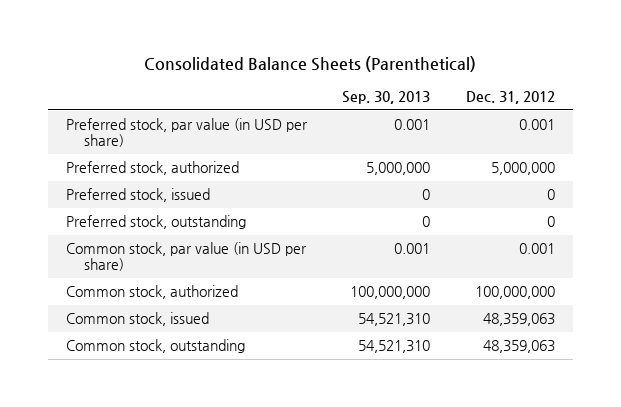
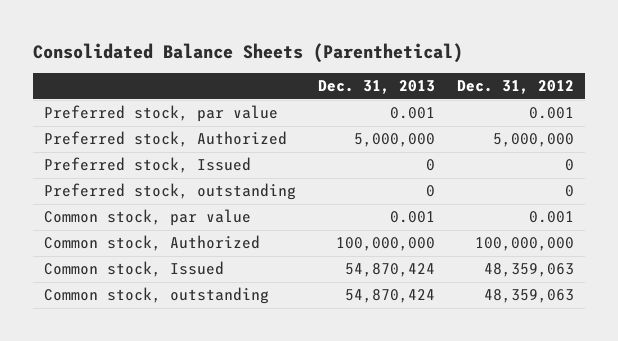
[342,91,431,105] Sep. 30, 2013 -> none
none -> [317,80,435,95] Dec. 31, 2013
[65,118,308,148] Preferred stock, par value (in USD per share) -> [44,105,279,123] Preferred stock, par value
[65,161,239,176] Preferred stock, authorized -> [44,131,288,148] Preferred stock, Authorized
[65,188,210,203] Preferred stock, issued -> [44,157,252,174] Preferred stock, Issued
[65,242,307,272] Common stock, par value (in USD per share) -> [44,209,252,227] Common stock, par value
[65,285,238,300] Common stock, authorized -> [44,235,261,252] Common stock, Authorized
[65,312,209,327] Common stock, issued -> [44,261,225,278] Common stock, Issued

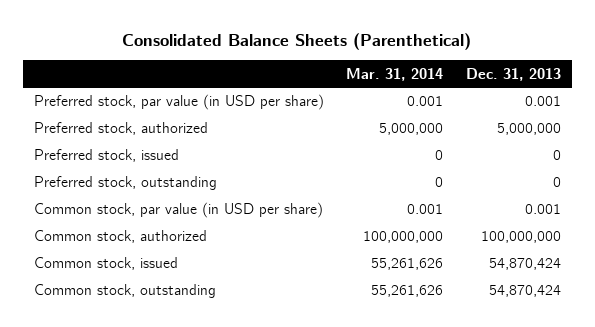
[456,80,574,95] Dec. 31, 2012 -> none
none -> [346,67,444,81] Mar. 31, 2014
[44,105,279,123] Preferred stock, par value -> [34,94,325,111] Preferred stock, par value (in USD per share)
[44,131,288,148] Preferred stock, Authorized -> [34,122,209,136] Preferred stock, authorized
[44,157,252,174] Preferred stock, Issued -> [34,149,180,163] Preferred stock, issued
[44,209,252,227] Common stock, par value -> [34,202,324,219] Common stock, par value (in USD per share)
[44,235,261,252] Common stock, Authorized -> [34,230,208,244] Common stock, authorized
[44,261,225,278] Common stock, Issued -> [34,257,179,271] Common stock, issued

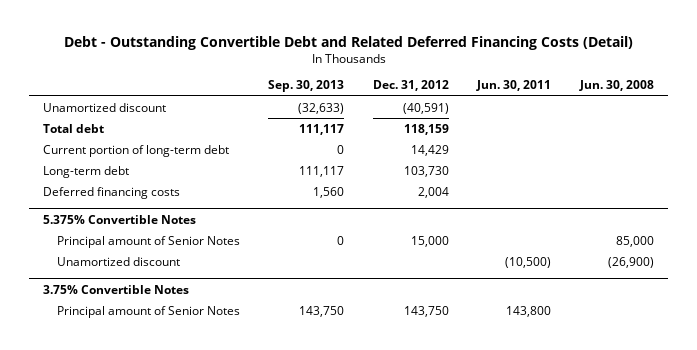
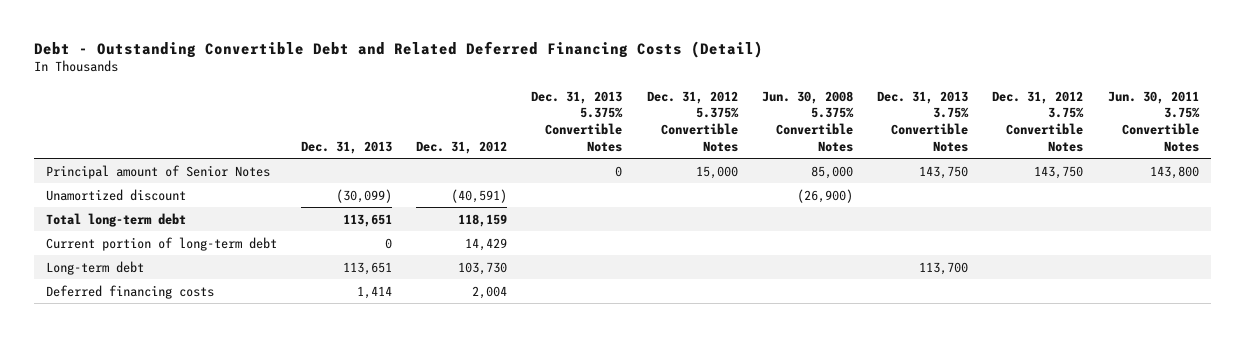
[268,80,345,93] Sep. 30, 2013 -> none
[476,80,552,92] Jun. 30, 2011 -> none
[578,80,654,92] Jun. 30, 2008 -> none
none -> [301,140,393,154] Dec. 31, 2013
none -> [531,90,624,152] Dec. 31, 2013 5.375% Convertible Notes
none -> [646,90,739,152] Dec. 31, 2012 5.375% Convertible Notes
none -> [761,90,854,152] Jun. 30, 2008 5.375% Convertible Notes
none -> [877,90,970,152] Dec. 31, 2013 3.75% Convertible Notes
none -> [992,90,1085,152] Dec. 31, 2012 3.75% Convertible Notes
none -> [1107,90,1200,152] Jun. 30, 2011 3.75% Convertible Notes
none -> [45,164,270,179] Principal amount of Senior Notes
[43,123,105,133] Total debt -> [45,212,186,227] Total long-term debt
[43,214,197,224] 5.375% Convertible Notes -> none
[56,235,240,248] Principal amount of Senior Notes -> none
[56,256,180,266] Unamortized discount -> none
[43,284,190,294] 3.75% Convertible Notes -> none
[56,305,240,318] Principal amount of Senior Notes -> none

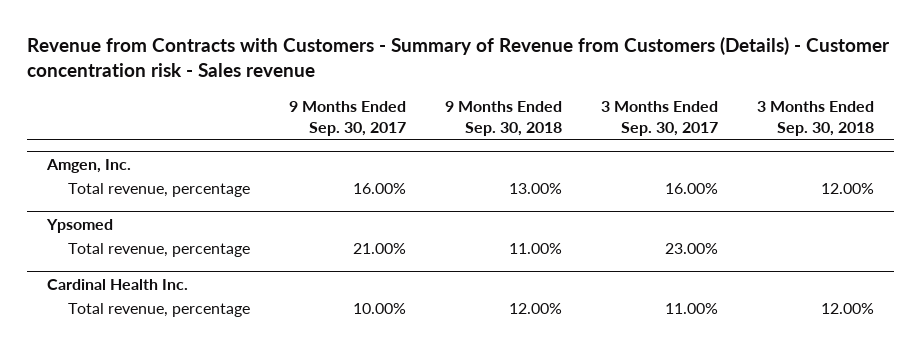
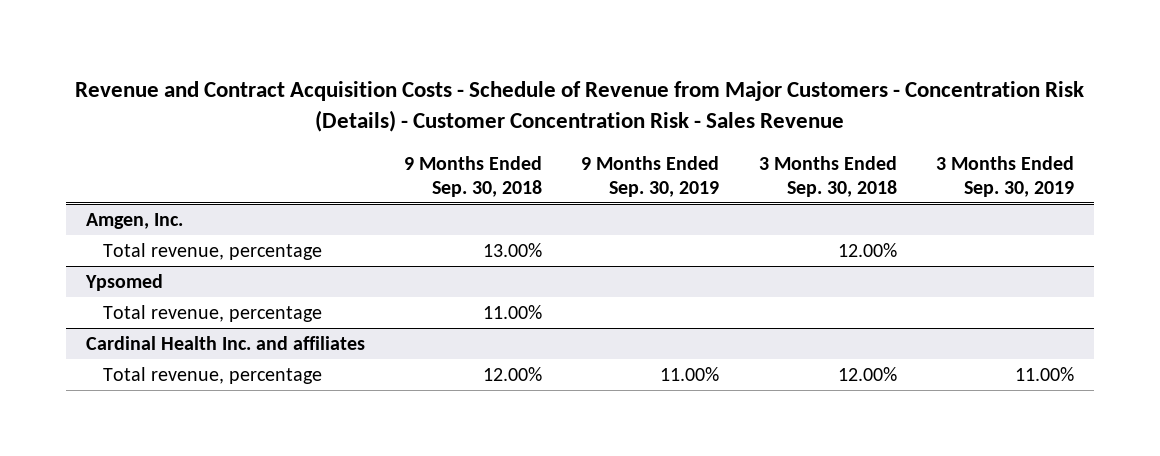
[27,37,891,78] Revenue from Contracts with Customers - Summary of Revenue from Customers (Details) - Customer concentration risk - Sales revenue -> [74,80,1084,133] Revenue and Contract Acquisition Costs - Schedule of Revenue from Major Customers - Concentration Risk (Details) - Customer Concentration Risk - Sales Revenue
[289,100,407,136] 9 Months Ended Sep. 30, 2017 -> none
[601,100,719,136] 3 Months Ended Sep. 30, 2017 -> none
none -> [581,155,720,198] 9 Months Ended Sep. 30, 2019
none -> [935,155,1074,198] 3 Months Ended Sep. 30, 2019
[46,278,188,290] Cardinal Health Inc. -> [85,335,365,350] Cardinal Health Inc. and affiliates

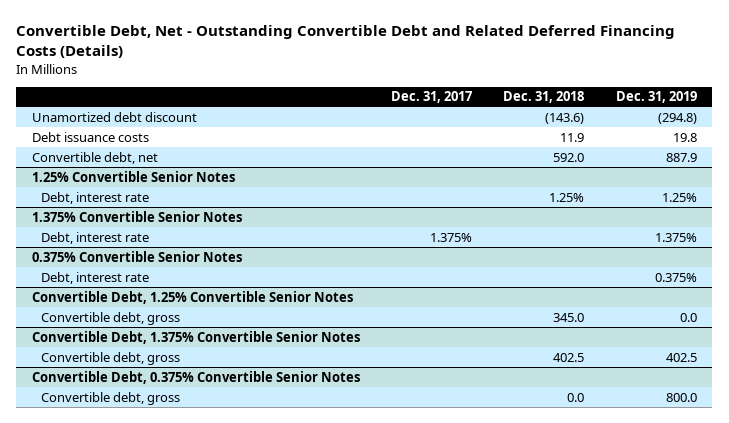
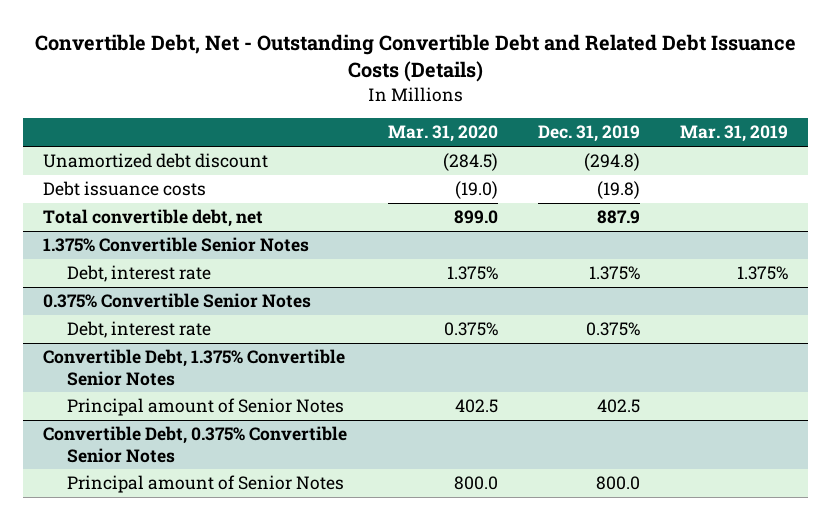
[16,25,676,59] Convertible Debt, Net - Outstanding Convertible Debt and Related Deferred Financing Costs (Details) -> [34,34,796,83] Convertible Debt, Net - Outstanding Convertible Debt and Related Debt Issuance Costs (Details)
[391,91,473,104] Dec. 31, 2017 -> none
[503,91,585,104] Dec. 31, 2018 -> none
none -> [387,125,498,143] Mar. 31, 2020
none -> [679,125,788,143] Mar. 31, 2019
[32,170,236,182] 1.25% Convertible Senior Notes -> none
[41,191,150,204] Debt, interest rate -> none
[672,132,697,142] 19.8 -> [596,181,640,200] (19.8)
[32,151,159,164] Convertible debt, net -> [43,209,264,228] Total convertible debt, net
[32,290,354,304] Convertible Debt, 1.25% Convertible Senior Notes -> none
[41,311,181,325] Convertible debt, gross -> none
[41,351,181,365] Convertible debt, gross -> [66,398,344,417] Principal amount of Senior Notes
[41,391,181,405] Convertible debt, gross -> [66,475,344,494] Principal amount of Senior Notes

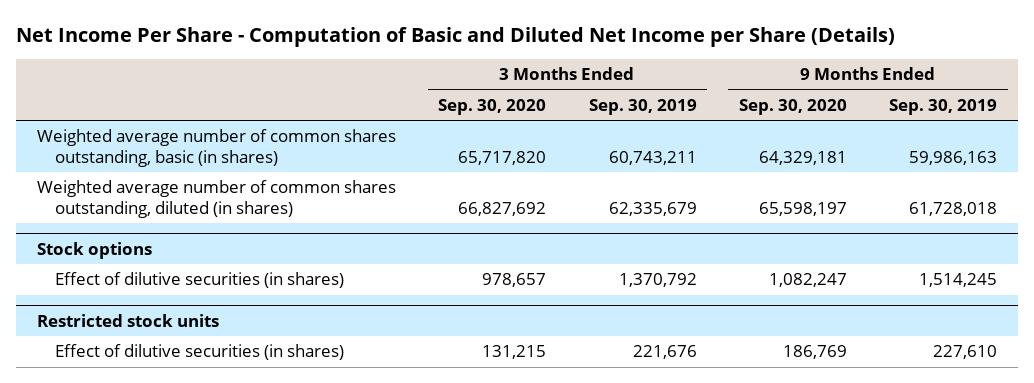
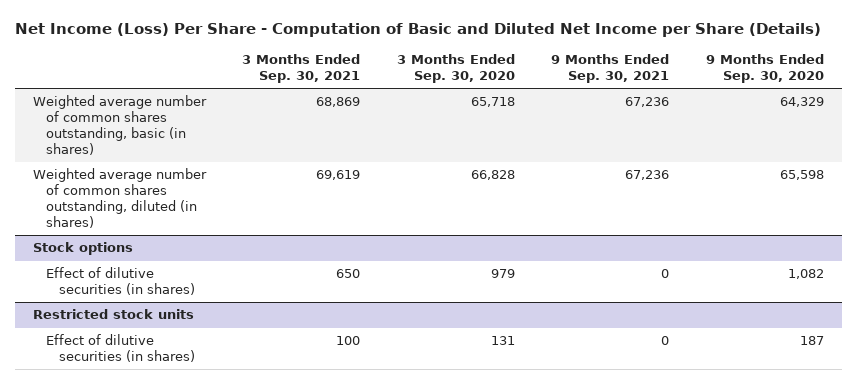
[15,26,895,47] Net Income Per Share - Computation of Basic and Diluted Net Income per Share (Details) -> [14,23,821,38] Net Income (Loss) Per Share - Computation of Basic and Diluted Net Income per Share (Details)
[588,98,697,115] Sep. 30, 2019 -> none
[889,98,998,115] Sep. 30, 2019 -> none
none -> [242,54,361,83] 3 Months Ended Sep. 30, 2021
none -> [551,54,670,83] 9 Months Ended Sep. 30, 2021
[458,150,547,165] 65,717,820 -> [470,97,515,108] 65,718
[758,150,847,165] 64,329,181 -> [780,97,825,108] 64,329
[458,201,547,216] 66,827,692 -> [470,170,515,181] 66,828
[758,201,847,216] 65,598,197 -> [780,170,825,181] 65,598
[482,273,547,288] 978,657 -> [490,269,515,279] 979
[768,273,847,288] 1,082,247 -> [788,269,825,280] 1,082
[482,345,547,360] 131,215 -> [490,336,515,346] 131
[782,345,847,360] 186,769 -> [800,336,825,346] 187

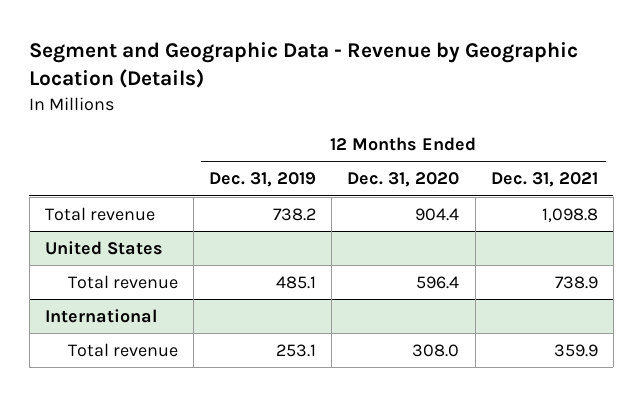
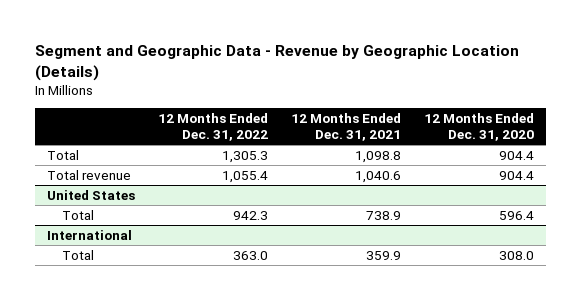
[209,172,317,188] Dec. 31, 2019 -> none
none -> [157,112,268,142] 12 Months Ended Dec. 31, 2022
none -> [46,149,79,160] Total
[541,207,598,222] 1,098.8 -> [354,170,401,183] 1,040.6
[67,274,178,289] Total revenue -> [62,209,95,220] Total
[67,342,178,357] Total revenue -> [62,249,95,260] Total

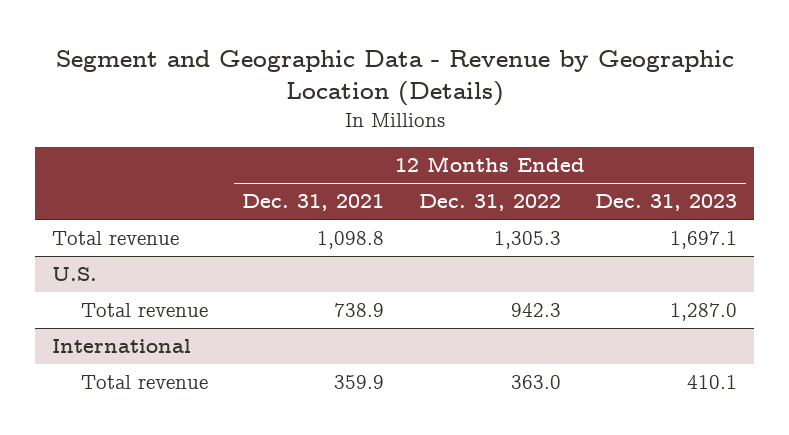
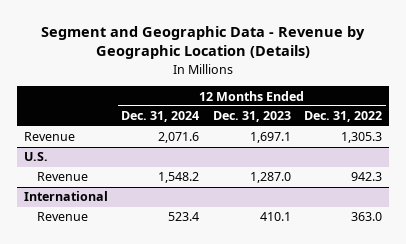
[242,194,385,212] Dec. 31, 2021 -> none
none -> [121,111,200,123] Dec. 31, 2024
[52,231,180,246] Total revenue -> [23,132,75,142] Revenue
[81,303,209,318] Total revenue -> [36,172,88,182] Revenue
[81,375,209,390] Total revenue -> [36,212,88,222] Revenue

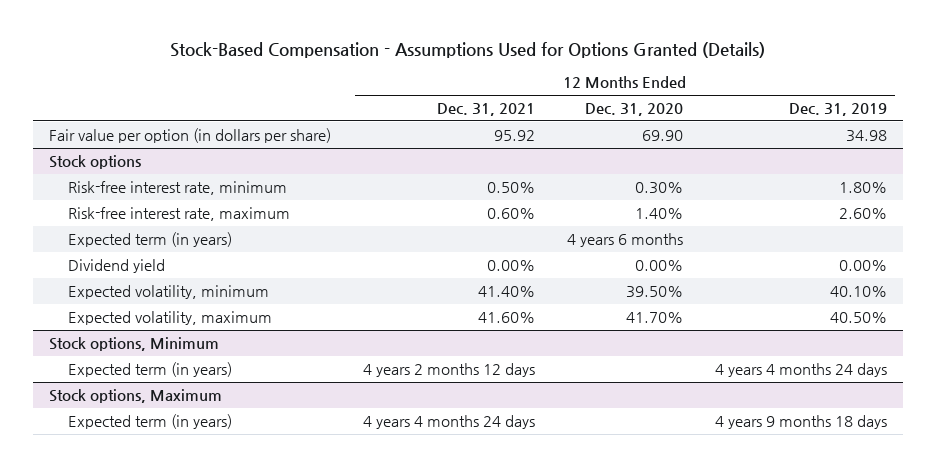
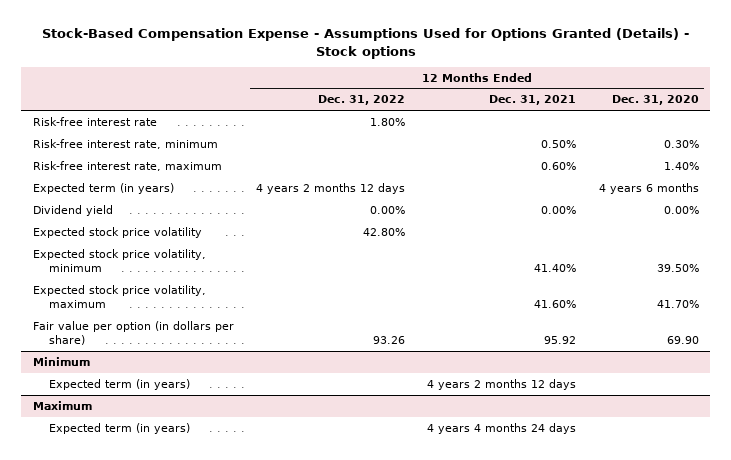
[169,41,765,58] Stock-Based Compensation - Assumptions Used for Options Granted (Details) -> [41,28,689,59] Stock-Based Compensation Expense - Assumptions Used for Options Granted (Details) - Stock options
[789,103,888,117] Dec. 31, 2019 -> none
none -> [317,95,405,106] Dec. 31, 2022
[48,154,141,169] Stock options -> none
none -> [32,116,157,126] Risk-free interest rate
[48,336,219,351] Stock options, Minimum -> none
none -> [32,226,202,238] Expected stock price volatility
[68,284,270,299] Expected volatility, minimum -> [32,248,206,273] Expected stock price volatility, minimum
[68,310,273,325] Expected volatility, maximum -> [32,284,206,309] Expected stock price volatility, maximum
[48,127,331,143] Fair value per option (in dollars per share) -> [32,320,234,346] Fair value per option (in dollars per share)
none -> [32,356,90,366] Minimum
[48,388,222,403] Stock options, Maximum -> none
none -> [32,400,92,410] Maximum

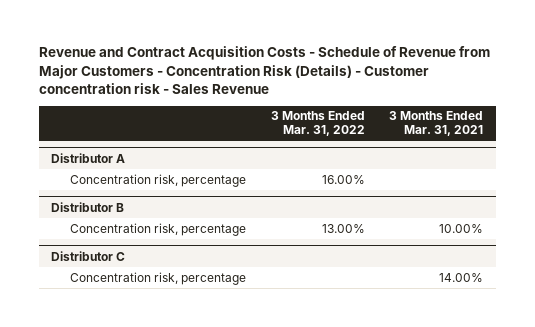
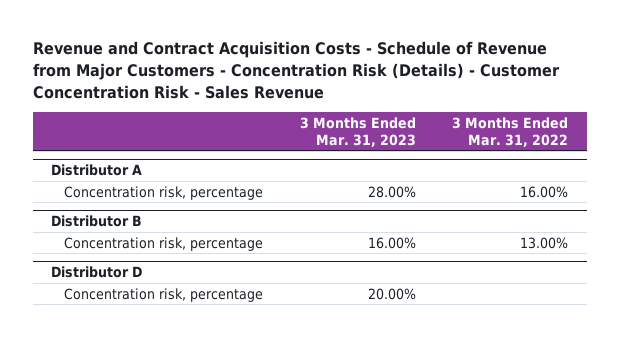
[38,46,490,94] Revenue and Contract Acquisition Costs - Schedule of Revenue from Major Customers - Concentration Risk (Details) - Customer concentration risk - Sales Revenue -> [32,41,560,99] Revenue and Contract Acquisition Costs - Schedule of Revenue from Major Customers - Concentration Risk (Details) - Customer Concentration Risk - Sales Revenue
[389,111,484,137] 3 Months Ended Mar. 31, 2021 -> none
none -> [299,116,416,147] 3 Months Ended Mar. 31, 2023
[51,250,126,261] Distributor C -> [50,266,142,279] Distributor D

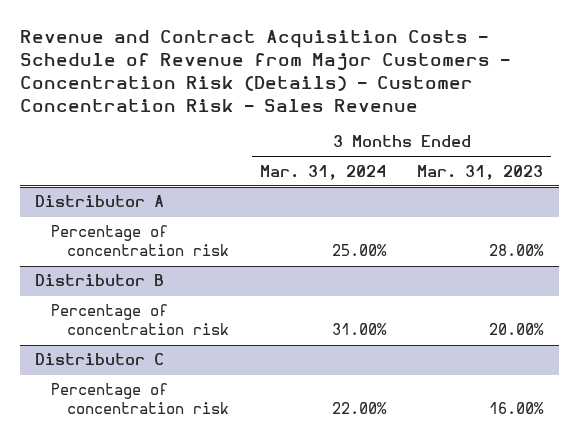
[452,116,569,147] 3 Months Ended Mar. 31, 2022 -> none
none -> [260,164,387,180] Mar. 31, 2024
[64,185,264,200] Concentration risk, percentage -> [51,225,229,257] Percentage of concentration risk
[64,236,264,251] Concentration risk, percentage -> [51,304,229,336] Percentage of concentration risk
[367,236,416,249] 16.00% -> [489,323,545,336] 20.00%
[50,266,142,279] Distributor D -> [35,353,165,366] Distributor C
[64,287,264,302] Concentration risk, percentage -> [51,383,229,415] Percentage of concentration risk
[367,287,416,300] 20.00% -> [489,402,545,415] 16.00%

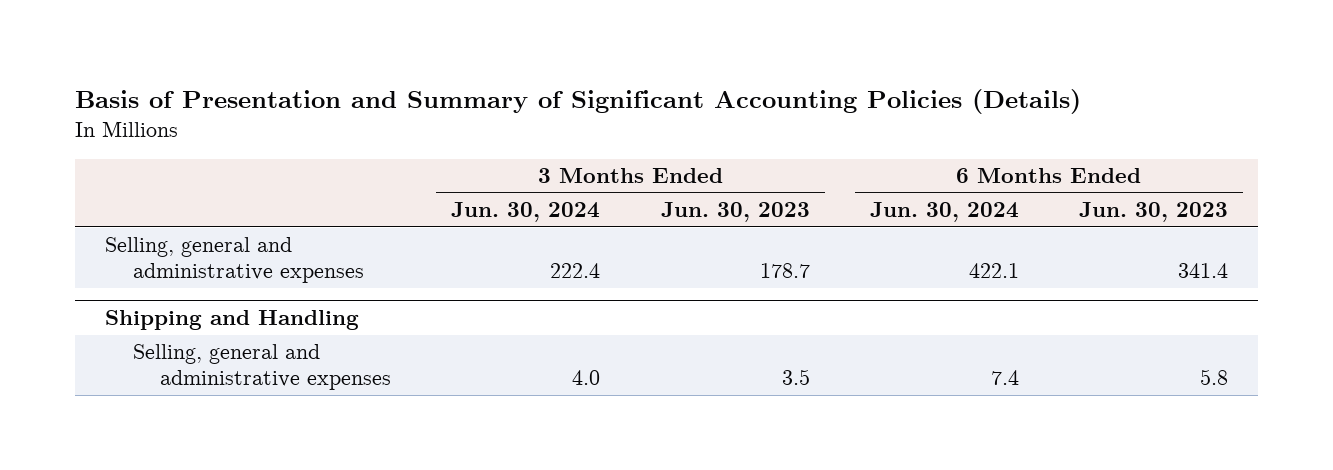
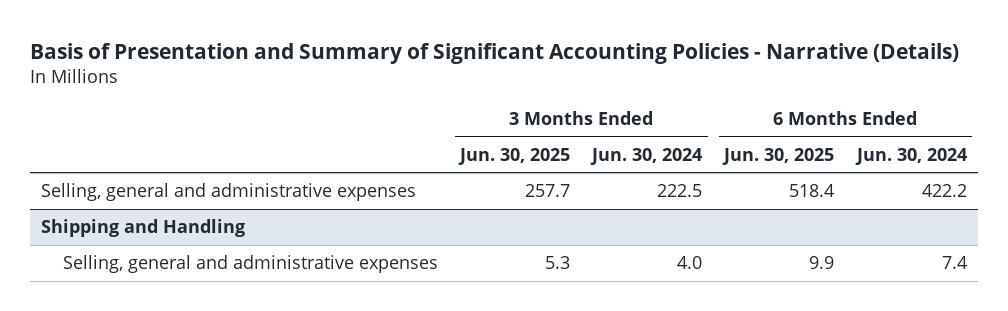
[74,89,1081,115] Basis of Presentation and Summary of Significant Accounting Policies (Details) -> [30,42,960,64] Basis of Presentation and Summary of Significant Accounting Policies - Narrative (Details)
[660,202,810,223] Jun. 30, 2023 -> none
[1078,202,1228,223] Jun. 30, 2023 -> none
none -> [458,148,571,166] Jun. 30, 2025
none -> [722,148,835,166] Jun. 30, 2025
[550,263,601,279] 222.4 -> [657,184,703,198] 222.5
[968,263,1019,279] 422.1 -> [921,184,967,198] 422.2

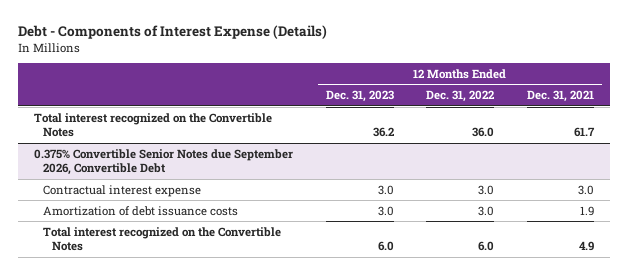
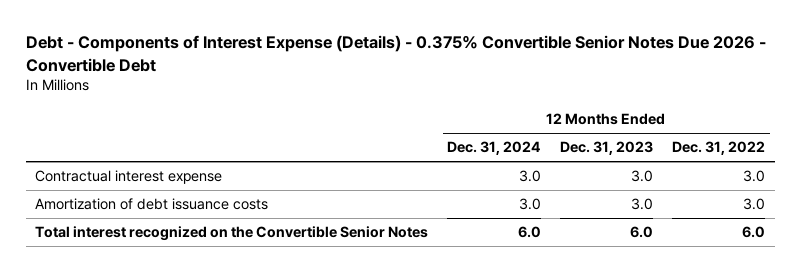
[17,24,327,39] Debt - Components of Interest Expense (Details) -> [25,35,766,72] Debt - Components of Interest Expense (Details) - 0.375% Convertible Senior Notes Due 2026 - Convertible Debt
[526,90,594,103] Dec. 31, 2021 -> none
none -> [447,141,542,156] Dec. 31, 2024
[34,112,273,138] Total interest recognized on the Convertible Notes -> none
[34,148,294,176] 0.375% Convertible Senior Notes due September 2026, Convertible Debt -> none
[43,226,282,252] Total interest recognized on the Convertible Notes -> [35,226,429,242] Total interest recognized on the Convertible Senior Notes

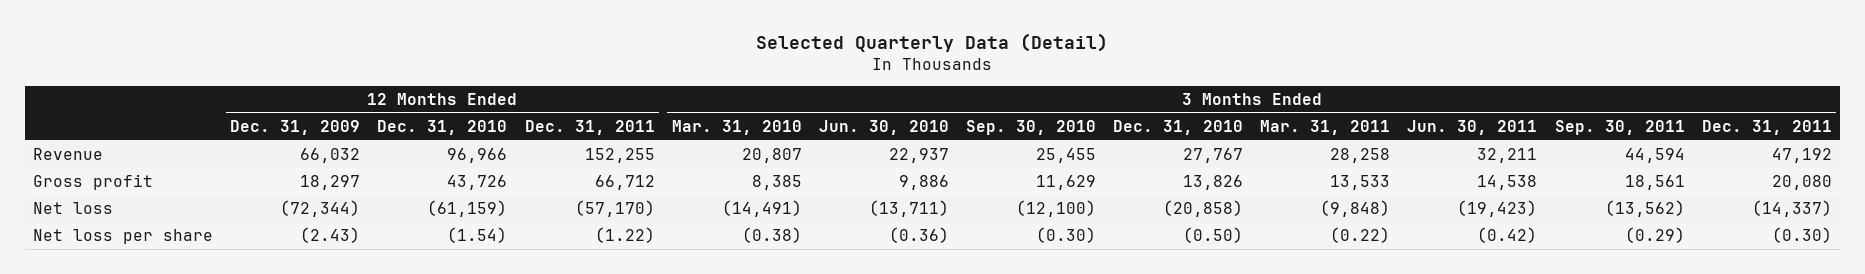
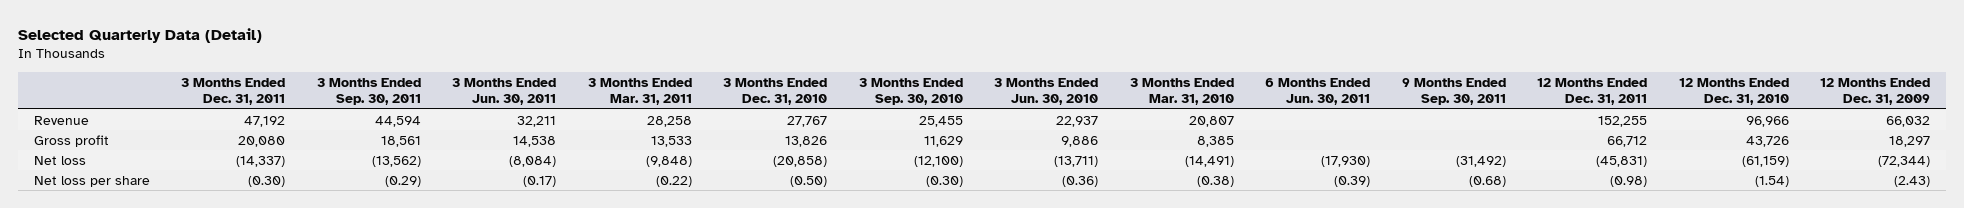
none -> [1265,78,1371,106] 6 Months Ended Jun. 30, 2011
none -> [1401,78,1506,106] 9 Months Ended Sep. 30, 2011
[574,200,655,218] (57,170) -> [1596,155,1648,167] (45,831)
[1457,200,1538,218] (19,423) -> [509,155,557,167] (8,084)
[594,227,655,244] (1.22) -> [1610,175,1648,187] (0.98)
[1477,227,1538,244] (0.42) -> [523,175,557,187] (0.17)

